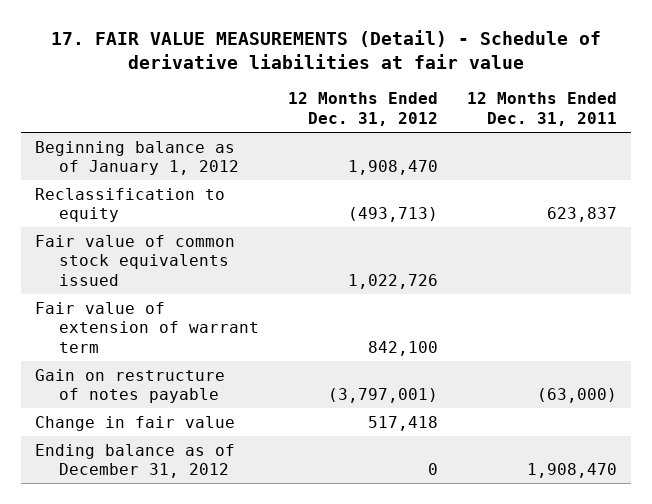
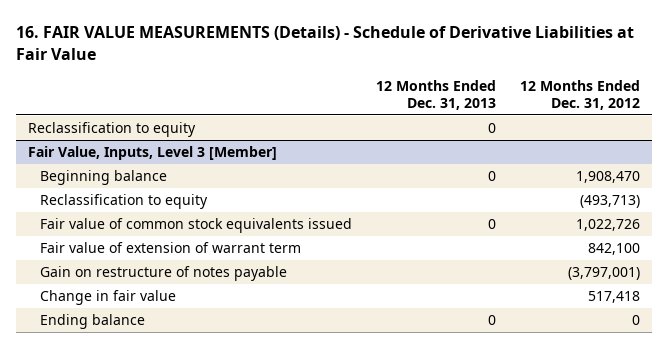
[50,30,601,70] 17. FAIR VALUE MEASUREMENTS (Detail) - Schedule of derivative liabilities at fair value -> [16,25,635,60] 16. FAIR VALUE MEASUREMENTS (Details) - Schedule of Derivative Liabilities at Fair Value
[466,92,617,127] 12 Months Ended Dec. 31, 2011 -> none
none -> [376,79,497,110] 12 Months Ended Dec. 31, 2013
none -> [28,122,197,138] Reclassification to equity
none -> [28,146,278,161] Fair Value, Inputs, Level 3 [Member]
[35,140,239,176] Beginning balance as of January 1, 2012 -> [40,170,168,186] Beginning balance
[35,443,236,479] Ending balance as of December 31, 2012 -> none
none -> [40,314,146,330] Ending balance

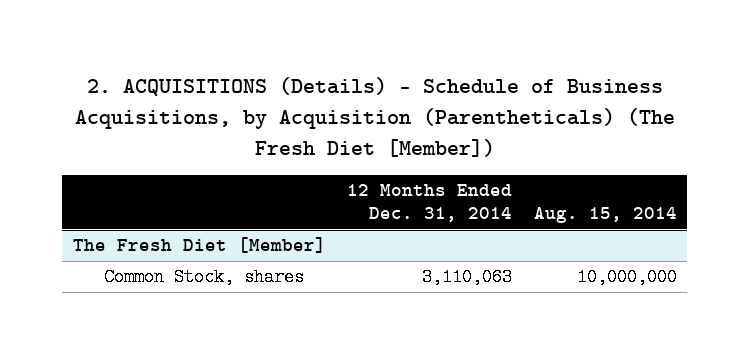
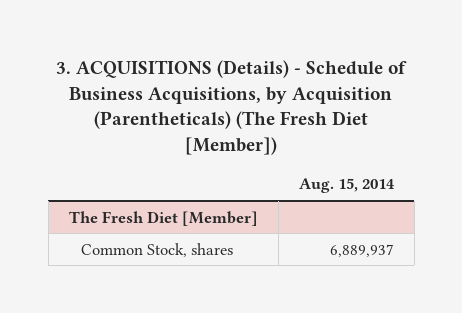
[74,77,675,157] 2. ACQUISITIONS (Details) - Schedule of Business Acquisitions, by Acquisition (Parentheticals) (The Fresh Diet [Member]) -> [56,60,408,156] 3. ACQUISITIONS (Details) - Schedule of Business Acquisitions, by Acquisition (Parentheticals) (The Fresh Diet [Member])
[347,184,513,223] 12 Months Ended Dec. 31, 2014 -> none
[576,268,677,287] 10,000,000 -> [329,243,394,257] 6,889,937

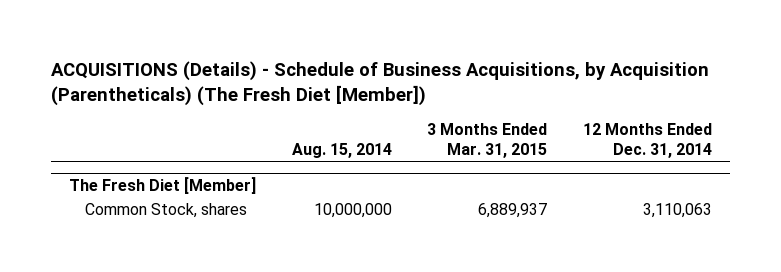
[56,60,408,156] 3. ACQUISITIONS (Details) - Schedule of Business Acquisitions, by Acquisition (Parentheticals) (The Fresh Diet [Member]) -> [51,61,710,107] ACQUISITIONS (Details) - Schedule of Business Acquisitions, by Acquisition (Parentheticals) (The Fresh Diet [Member])
none -> [427,123,548,159] 3 Months Ended Mar. 31, 2015
none -> [582,123,712,159] 12 Months Ended Dec. 31, 2014
[329,243,394,257] 6,889,937 -> [313,202,392,218] 10,000,000

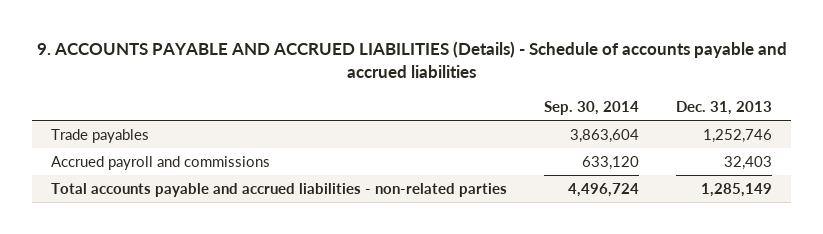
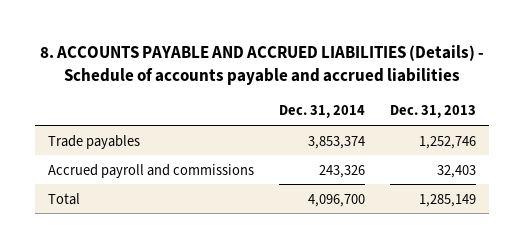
[36,41,787,79] 9. ACCOUNTS PAYABLE AND ACCRUED LIABILITIES (Details) - Schedule of accounts payable and accrued liabilities -> [40,44,485,85] 8. ACCOUNTS PAYABLE AND ACCRUED LIABILITIES (Details) - Schedule of accounts payable and accrued liabilities
[544,100,640,115] Sep. 30, 2014 -> none
none -> [279,105,366,119] Dec. 31, 2014
[50,183,507,198] Total accounts payable and accrued liabilities - non-related parties -> [47,192,80,205] Total

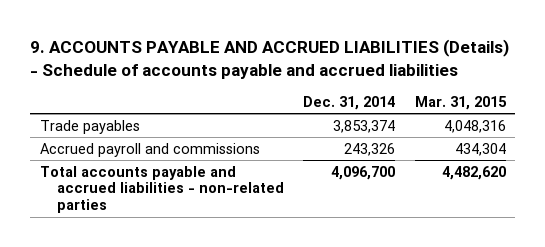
[40,44,485,85] 8. ACCOUNTS PAYABLE AND ACCRUED LIABILITIES (Details) - Schedule of accounts payable and accrued liabilities -> [30,39,510,79] 9. ACCOUNTS PAYABLE AND ACCRUED LIABILITIES (Details) - Schedule of accounts payable and accrued liabilities
[390,105,477,119] Dec. 31, 2013 -> none
none -> [414,96,507,111] Mar. 31, 2015
[47,192,80,205] Total -> [39,165,284,214] Total accounts payable and accrued liabilities - non-related parties

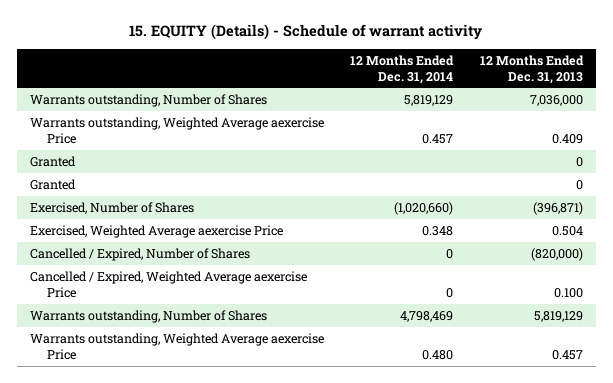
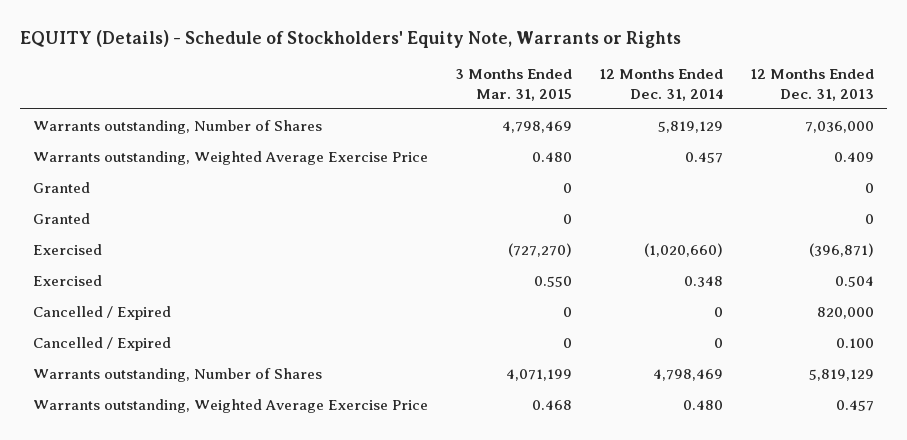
[129,24,483,41] 15. EQUITY (Details) - Schedule of warrant activity -> [20,29,682,48] EQUITY (Details) - Schedule of Stockholders' Equity Note, Warrants or Rights
none -> [455,69,573,101] 3 Months Ended Mar. 31, 2015
[29,116,324,144] Warrants outstanding, Weighted Average aexercise Price -> [33,150,429,165] Warrants outstanding, Weighted Average Exercise Price
[29,201,194,214] Exercised, Number of Shares -> [33,243,103,255] Exercised
[29,224,283,238] Exercised, Weighted Average aexercise Price -> [33,274,103,286] Exercised
[29,247,250,261] Cancelled / Expired, Number of Shares -> [33,305,172,320] Cancelled / Expired
[530,247,583,261] (820,000) -> [817,306,875,319] 820,000
[29,270,307,298] Cancelled / Expired, Weighted Average aexercise Price -> [33,336,172,351] Cancelled / Expired
[29,332,324,360] Warrants outstanding, Weighted Average aexercise Price -> [33,398,429,413] Warrants outstanding, Weighted Average Exercise Price

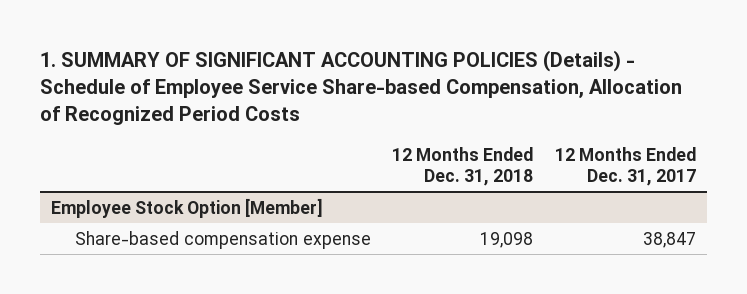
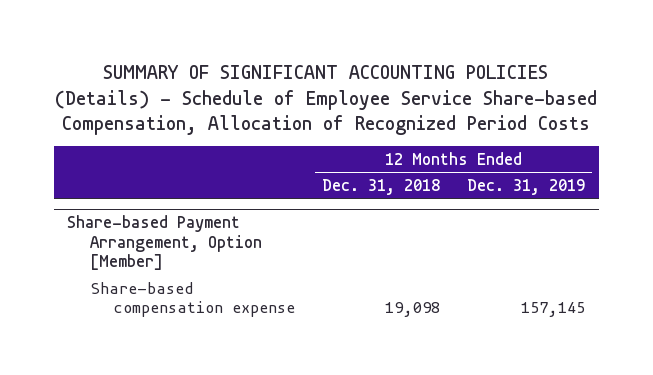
[40,50,683,126] 1. SUMMARY OF SIGNIFICANT ACCOUNTING POLICIES (Details) - Schedule of Employee Service Share-based Compensation, Allocation of Recognized Period Costs -> [55,65,598,136] SUMMARY OF SIGNIFICANT ACCOUNTING POLICIES (Details) - Schedule of Employee Service Share-based Compensation, Allocation of Recognized Period Costs
[555,146,697,186] 12 Months Ended Dec. 31, 2017 -> none
none -> [467,179,586,196] Dec. 31, 2019
[51,197,324,218] Employee Stock Option [Member] -> [67,215,263,271] Share-based Payment Arrangement, Option [Member]

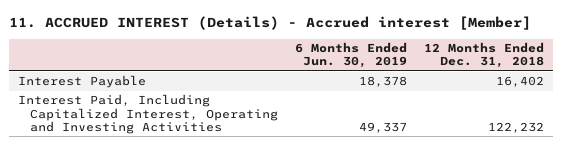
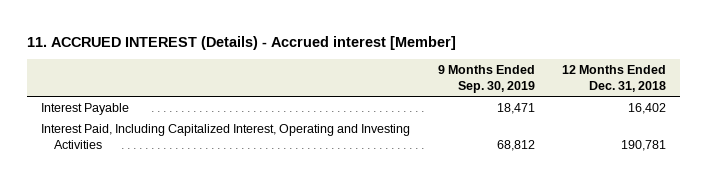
[295,41,408,69] 6 Months Ended Jun. 30, 2019 -> none
none -> [437,65,535,94] 9 Months Ended Sep. 30, 2019
[488,121,545,133] 122,232 -> [621,139,667,151] 190,781

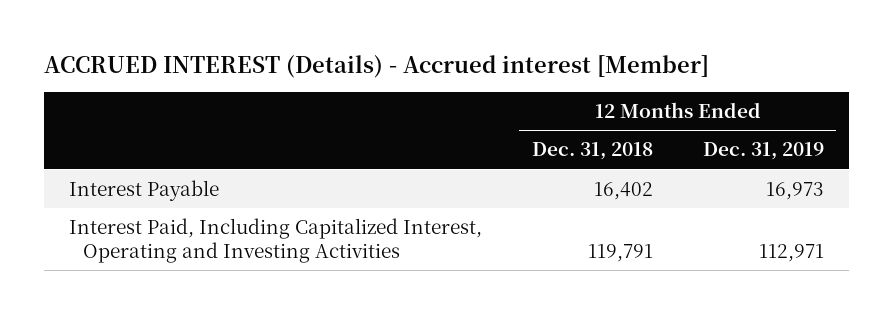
[26,35,456,50] 11. ACCRUED INTEREST (Details) - Accrued interest [Member] -> [43,54,709,78] ACCRUED INTEREST (Details) - Accrued interest [Member]
[437,65,535,94] 9 Months Ended Sep. 30, 2019 -> none
none -> [702,142,824,161] Dec. 31, 2019
[621,139,667,151] 190,781 -> [587,243,653,262] 119,791

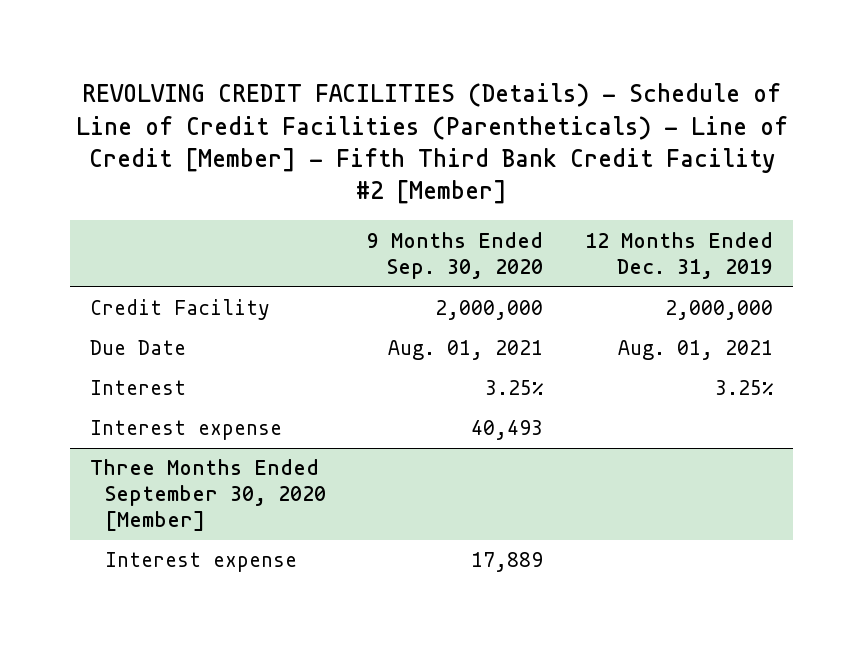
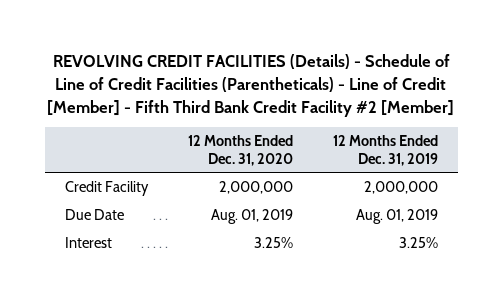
[367,231,544,279] 9 Months Ended Sep. 30, 2020 -> none
none -> [187,135,293,166] 12 Months Ended Dec. 31, 2020
[617,340,773,361] Aug. 01, 2021 -> [355,208,438,224] Aug. 01, 2019
[90,420,283,441] Interest expense -> none
[90,459,327,532] Three Months Ended September 30, 2020 [Member] -> none
[105,552,298,573] Interest expense -> none

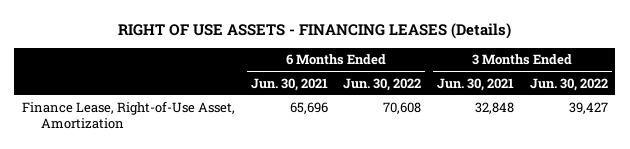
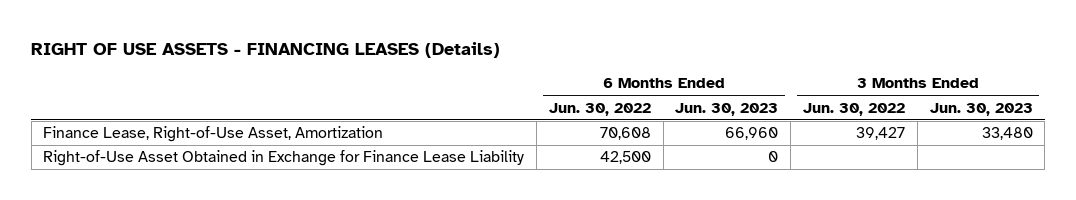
[250,77,328,91] Jun. 30, 2021 -> none
[436,77,514,91] Jun. 30, 2021 -> none
none -> [675,102,779,116] Jun. 30, 2023
none -> [929,102,1033,116] Jun. 30, 2023
none -> [43,150,525,167] Right-of-Use Asset Obtained in Exchange for Finance Lease Liability

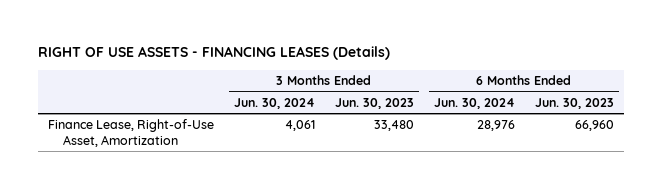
[548,102,651,116] Jun. 30, 2022 -> none
[803,102,906,116] Jun. 30, 2022 -> none
none -> [234,97,316,109] Jun. 30, 2024
none -> [434,97,516,109] Jun. 30, 2024
[43,150,525,167] Right-of-Use Asset Obtained in Exchange for Finance Lease Liability -> none

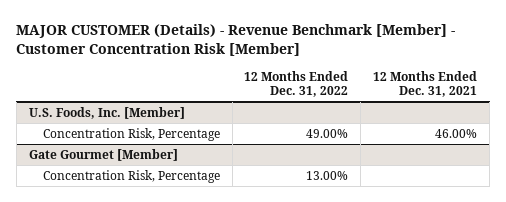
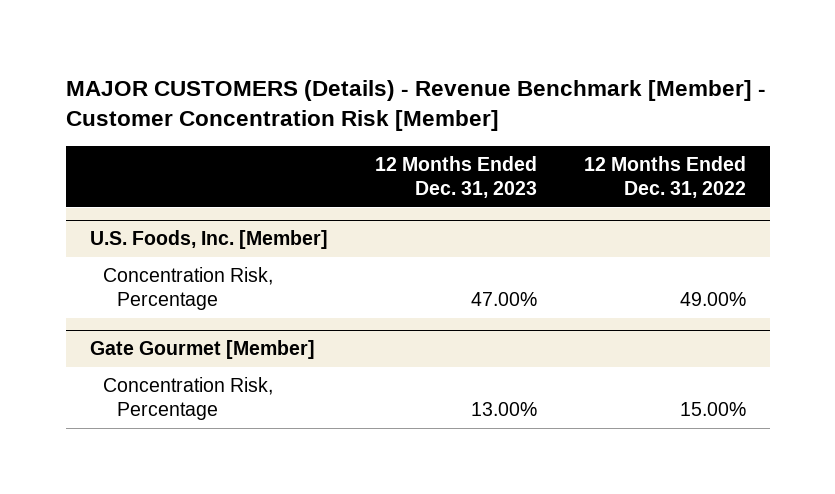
[16,23,456,56] MAJOR CUSTOMER (Details) - Revenue Benchmark [Member] - Customer Concentration Risk [Member] -> [65,80,766,132] MAJOR CUSTOMERS (Details) - Revenue Benchmark [Member] - Customer Concentration Risk [Member]
[373,70,478,98] 12 Months Ended Dec. 31, 2021 -> none
none -> [374,155,537,198] 12 Months Ended Dec. 31, 2023
[306,170,349,180] 13.00% -> [679,402,746,417] 15.00%

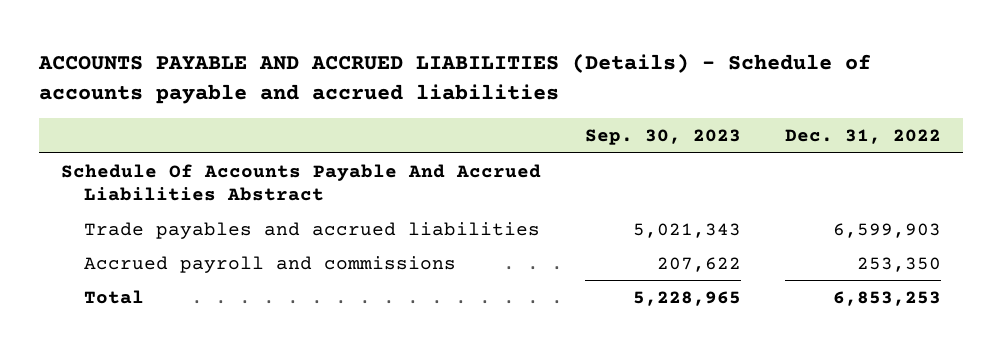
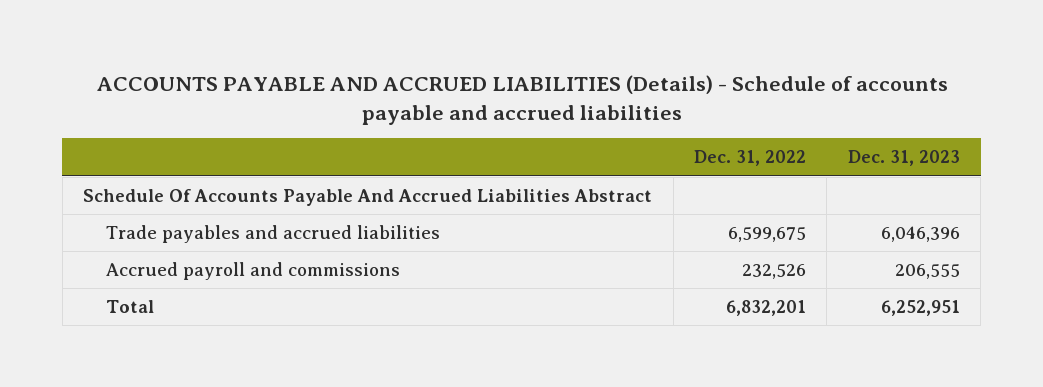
[584,129,741,146] Sep. 30, 2023 -> none
none -> [847,150,960,167] Dec. 31, 2023
[832,222,941,238] 6,599,903 -> [728,227,807,243] 6,599,675
[856,256,941,272] 253,350 -> [742,264,807,280] 232,526
[832,290,941,306] 6,853,253 -> [726,300,807,317] 6,832,201

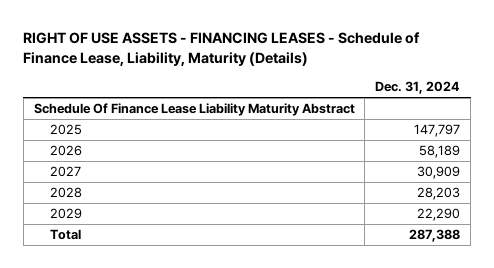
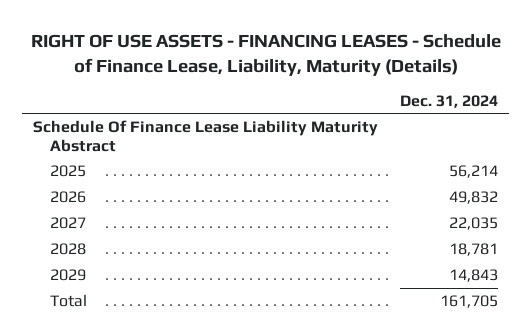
[414,124,461,138] 147,797 -> [449,164,499,178] 56,214
[419,145,461,159] 58,189 -> [449,190,499,204] 49,832
[417,166,461,180] 30,909 -> [449,216,499,230] 22,035
[417,187,461,201] 28,203 -> [449,242,499,256] 18,781
[417,208,461,222] 22,290 -> [449,268,499,282] 14,843
[409,229,461,243] 287,388 -> [440,294,499,308] 161,705

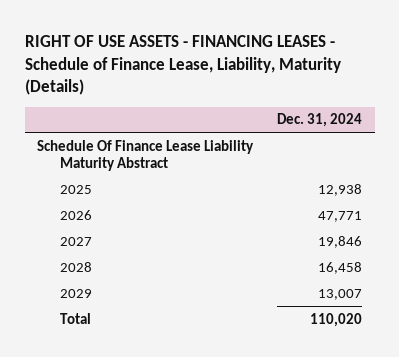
[449,164,499,178] 56,214 -> [318,183,363,196] 12,938
[449,190,499,204] 49,832 -> [318,210,363,222] 47,771
[449,216,499,230] 22,035 -> [318,235,363,248] 19,846
[449,242,499,256] 18,781 -> [318,261,363,274] 16,458
[449,268,499,282] 14,843 -> [318,288,363,300] 13,007
[440,294,499,308] 161,705 -> [310,312,363,327] 110,020

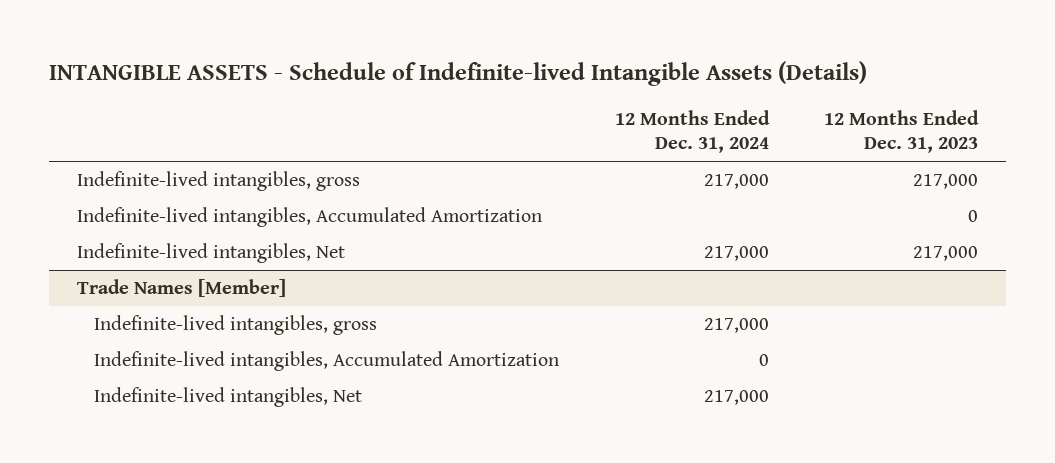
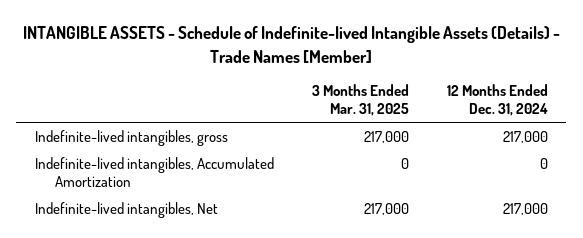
[48,61,867,87] INTANGIBLE ASSETS - Schedule of Indefinite-lived Intangible Assets (Details) -> [23,26,561,63] INTANGIBLE ASSETS - Schedule of Indefinite-lived Intangible Assets (Details) - Trade Names [Member]
[824,109,980,154] 12 Months Ended Dec. 31, 2023 -> none
none -> [311,84,409,117] 3 Months Ended Mar. 31, 2025
[76,207,542,228] Indefinite-lived intangibles, Accumulated Amortization -> none
[76,243,345,264] Indefinite-lived intangibles, Net -> none
[76,279,286,298] Trade Names [Member] -> none
[94,315,378,336] Indefinite-lived intangibles, gross -> none

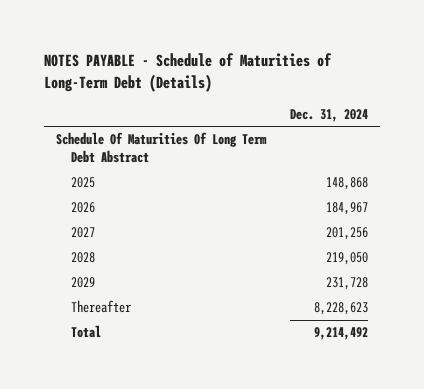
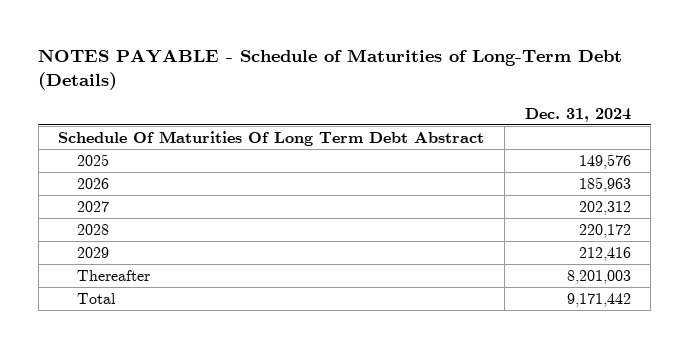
[326,177,369,191] 148,868 -> [578,154,631,170] 149,576
[326,202,369,216] 184,967 -> [578,177,631,193] 185,963
[326,227,369,241] 201,256 -> [578,201,631,216] 202,312
[326,252,369,266] 219,050 -> [578,224,631,239] 220,172
[326,277,369,291] 231,728 -> [578,247,631,262] 212,416
[314,302,369,316] 8,228,623 -> [566,270,631,285] 8,201,003
[314,327,369,341] 9,214,492 -> [566,293,631,308] 9,171,442

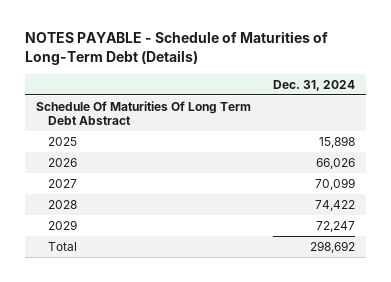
[76,270,150,282] Thereafter -> none
[578,154,631,170] 149,576 -> [319,135,356,148] 15,898
[578,177,631,193] 185,963 -> [316,157,356,169] 66,026
[578,201,631,216] 202,312 -> [315,177,356,190] 70,099
[578,224,631,239] 220,172 -> [315,199,356,211] 74,422
[578,247,631,262] 212,416 -> [316,220,356,232] 72,247
[566,293,631,308] 9,171,442 -> [310,240,356,253] 298,692

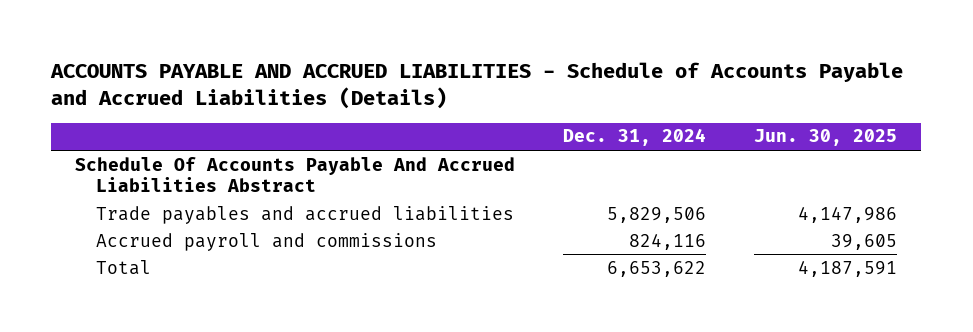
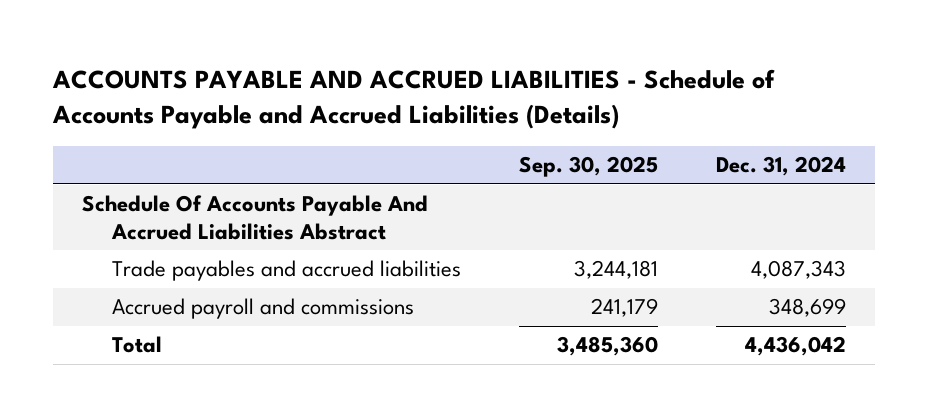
[754,129,898,147] Jun. 30, 2025 -> none
none -> [518,156,658,178] Sep. 30, 2025
[607,206,707,223] 5,829,506 -> [750,260,846,280] 4,087,343
[629,232,707,250] 824,116 -> [768,298,846,318] 348,699
[607,260,707,277] 6,653,622 -> [744,336,846,357] 4,436,042

